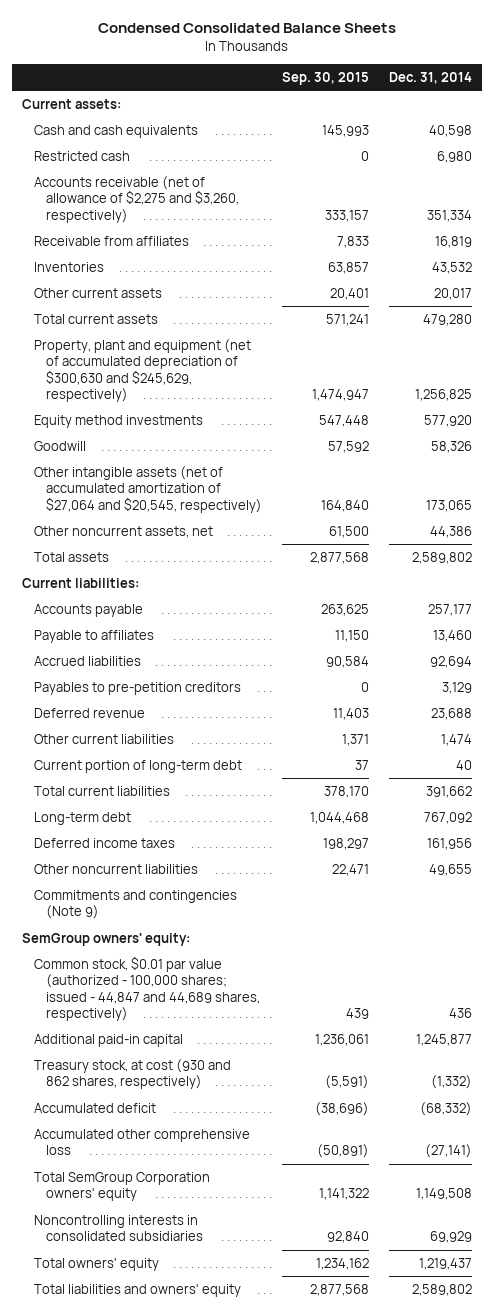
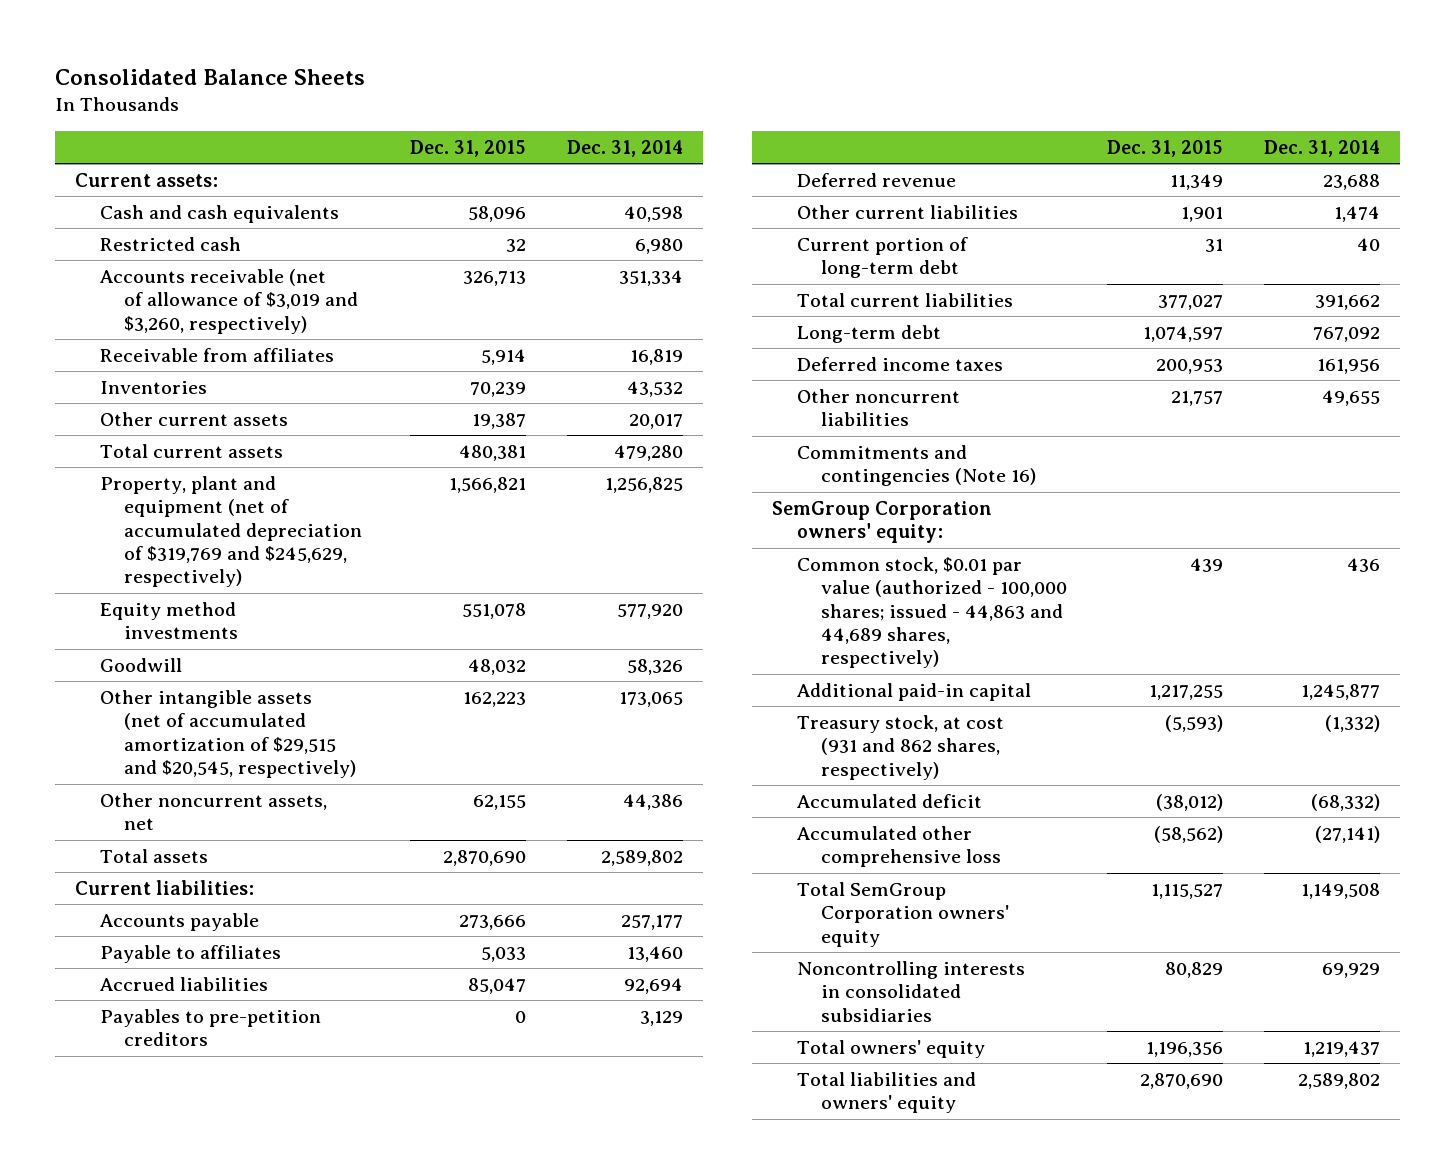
[98,22,397,33] Condensed Consolidated Balance Sheets -> [54,69,365,86] Consolidated Balance Sheets
[281,71,369,85] Sep. 30, 2015 -> none
none -> [410,139,527,157] Dec. 31, 2015
[34,175,239,223] Accounts receivable (net of allowance of $2,275 and $3,260, respectively) -> [99,268,359,334] Accounts receivable (net of allowance of $3,019 and $3,260, respectively)
[34,338,252,402] Property, plant and equipment (net of accumulated depreciation of $300,630 and $245,629, respectively) -> [99,475,363,588] Property, plant and equipment (net of accumulated depreciation of $319,769 and $245,629, respectively)
[34,465,262,513] Other intangible assets (net of accumulated amortization of $27,064 and $20,545, respectively) -> [99,689,357,779] Other intangible assets (net of accumulated amortization of $29,515 and $20,545, respectively)
[34,889,238,920] Commitments and contingencies (Note 9) -> [796,444,1036,487] Commitments and contingencies (Note 16)
[22,932,191,946] SemGroup owners' equity: -> [772,500,993,544] SemGroup Corporation owners' equity:
[34,955,260,1021] Common stock, $0.01 par value (authorized - 100,000 shares; issued - 44,847 and 44,689 shares, respectively) -> [796,556,1067,669] Common stock, $0.01 par value (authorized - 100,000 shares; issued - 44,863 and 44,689 shares, respectively)
[34,1058,232,1090] Treasury stock, at cost (930 and 862 shares, respectively) -> [796,714,1004,780] Treasury stock, at cost (931 and 862 shares, respectively)

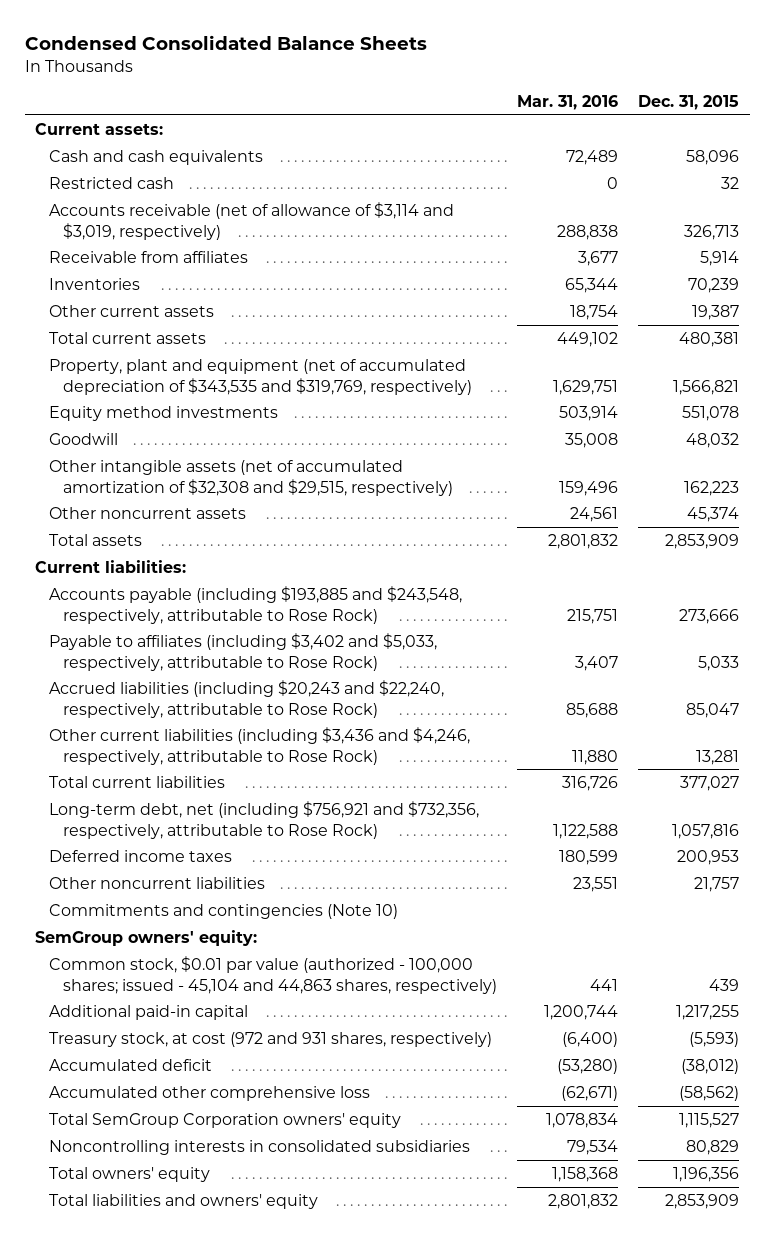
[54,69,365,86] Consolidated Balance Sheets -> [25,35,428,51] Condensed Consolidated Balance Sheets
[566,139,683,157] Dec. 31, 2014 -> none
none -> [516,95,618,111] Mar. 31, 2016
[99,268,359,334] Accounts receivable (net of allowance of $3,019 and $3,260, respectively) -> [48,201,454,240] Accounts receivable (net of allowance of $3,114 and $3,019, respectively)
[99,475,363,588] Property, plant and equipment (net of accumulated depreciation of $319,769 and $245,629, respectively) -> [48,358,472,395] Property, plant and equipment (net of accumulated depreciation of $343,535 and $319,769, respectively)
[99,689,357,779] Other intangible assets (net of accumulated amortization of $29,515 and $20,545, respectively) -> [48,459,453,496] Other intangible assets (net of accumulated amortization of $32,308 and $29,515, respectively)
[99,792,327,831] Other noncurrent assets, net -> [48,506,246,519] Other noncurrent assets
[473,794,527,810] 62,155 -> [687,506,740,522] 45,374
[443,849,527,866] 2,870,690 -> [665,533,740,549] 2,853,909
[99,1008,321,1047] Payables to pre-petition creditors -> none
[796,172,956,187] Deferred revenue -> none
[796,236,968,279] Current portion of long-term debt -> none
[99,912,259,931] Accounts payable -> [48,585,462,624] Accounts payable (including $193,885 and $243,548, respectively, attributable to Rose Rock)
[99,944,281,963] Payable to affiliates -> [48,632,437,671] Payable to affiliates (including $3,402 and $5,033, respectively, attributable to Rose Rock)
[99,976,268,991] Accrued liabilities -> [48,679,444,718] Accrued liabilities (including $20,243 and $22,240, respectively, attributable to Rose Rock)
[796,204,1018,219] Other current liabilities -> [48,726,470,765] Other current liabilities (including $3,436 and $4,246, respectively, attributable to Rose Rock)
[1181,206,1224,222] 1,901 -> [696,749,740,765] 13,281
[796,324,941,343] Long-term debt -> [48,800,479,839] Long-term debt, net (including $756,921 and $732,356, respectively, attributable to Rose Rock)
[1143,325,1224,342] 1,074,597 -> [672,823,740,839] 1,057,816
[796,444,1036,487] Commitments and contingencies (Note 16) -> [48,903,398,919] Commitments and contingencies (Note 10)
[772,500,993,544] SemGroup Corporation owners' equity: -> [35,929,258,946] SemGroup owners' equity:
[796,556,1067,669] Common stock, $0.01 par value (authorized - 100,000 shares; issued - 44,863 and 44,689 shares, respectively) -> [48,955,497,994] Common stock, $0.01 par value (authorized - 100,000 shares; issued - 45,104 and 44,863 shares, respectively)
[796,714,1004,780] Treasury stock, at cost (931 and 862 shares, respectively) -> [48,1031,492,1047] Treasury stock, at cost (972 and 931 shares, respectively)
[1140,1072,1224,1089] 2,870,690 -> [665,1193,740,1209] 2,853,909

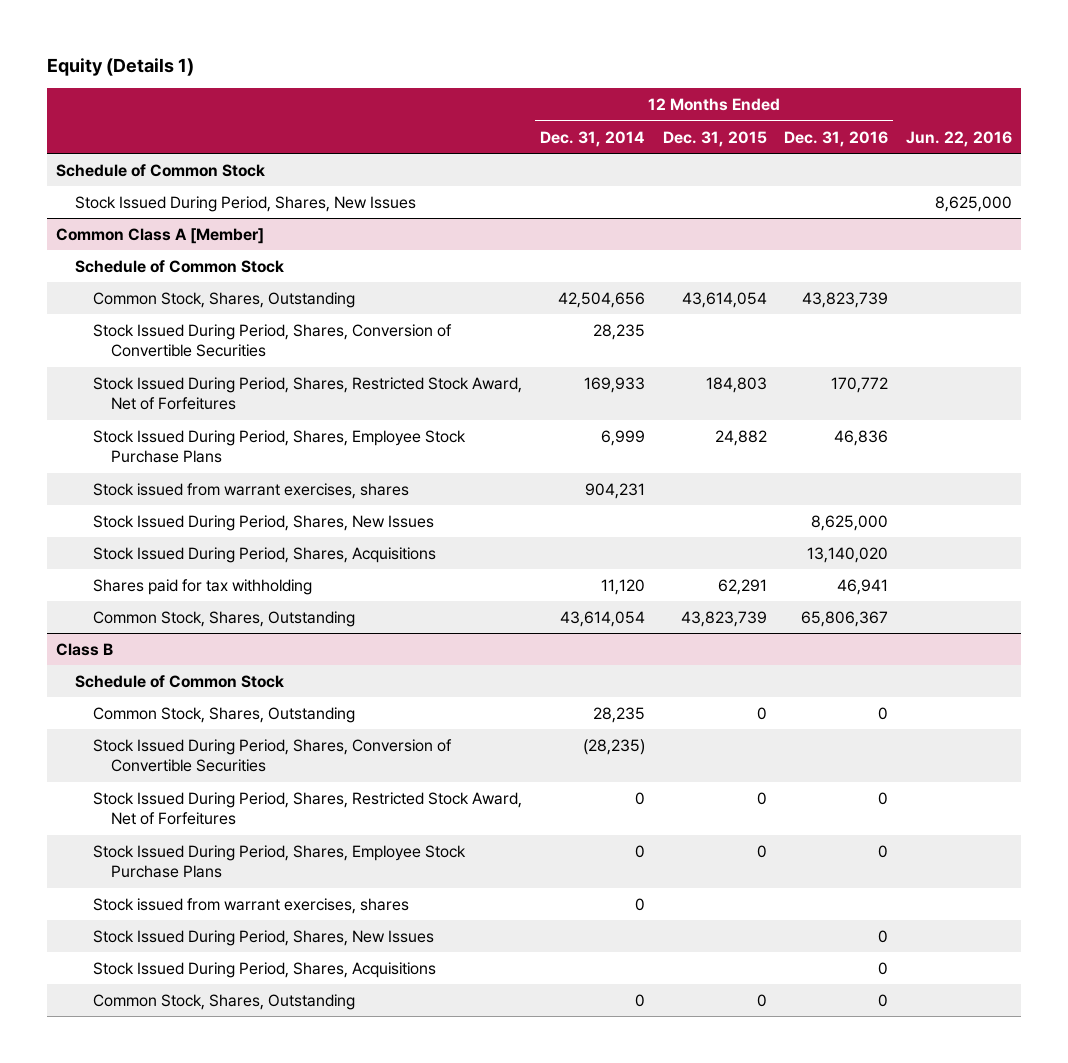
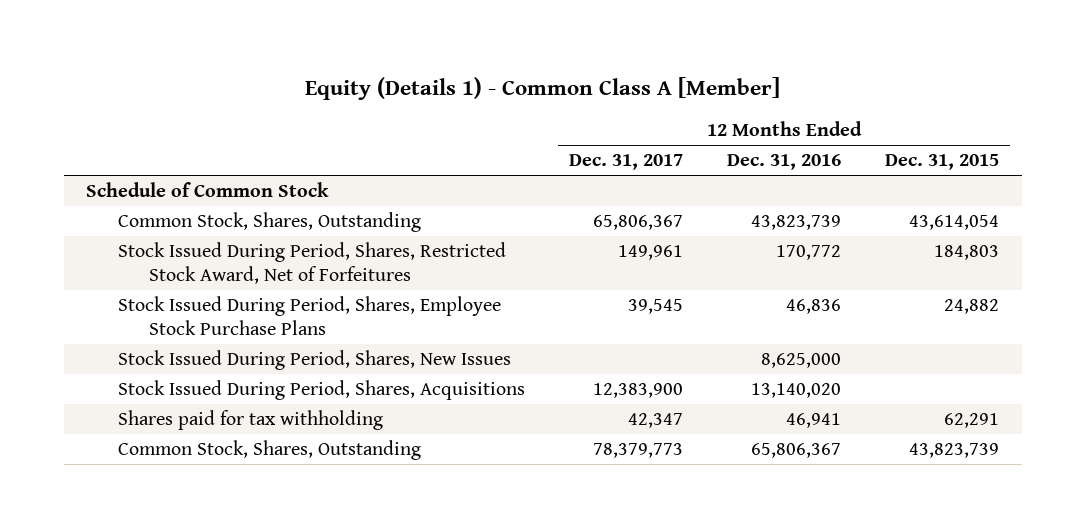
[47,58,195,77] Equity (Details 1) -> [304,76,780,100] Equity (Details 1) - Common Class A [Member]
[539,130,645,147] Dec. 31, 2014 -> none
[906,130,1013,147] Jun. 22, 2016 -> none
none -> [568,154,683,171] Dec. 31, 2017
[74,195,416,212] Stock Issued During Period, Shares, New Issues -> none
[56,227,265,244] Common Class A [Member] -> none
[74,259,284,273] Schedule of Common Stock -> none
[92,323,452,358] Stock Issued During Period, Shares, Conversion of Convertible Securities -> none
[92,482,409,499] Stock issued from warrant exercises, shares -> none
[56,642,114,656] Class B -> none
[74,674,284,688] Schedule of Common Stock -> none
[92,706,355,723] Common Stock, Shares, Outstanding -> none
[92,738,452,773] Stock Issued During Period, Shares, Conversion of Convertible Securities -> none
[92,791,522,826] Stock Issued During Period, Shares, Restricted Stock Award, Net of Forfeitures -> none
[92,844,466,879] Stock Issued During Period, Shares, Employee Stock Purchase Plans -> none
[92,897,409,914] Stock issued from warrant exercises, shares -> none
[92,929,434,946] Stock Issued During Period, Shares, New Issues -> none
[92,961,436,978] Stock Issued During Period, Shares, Acquisitions -> none
[92,993,355,1010] Common Stock, Shares, Outstanding -> none

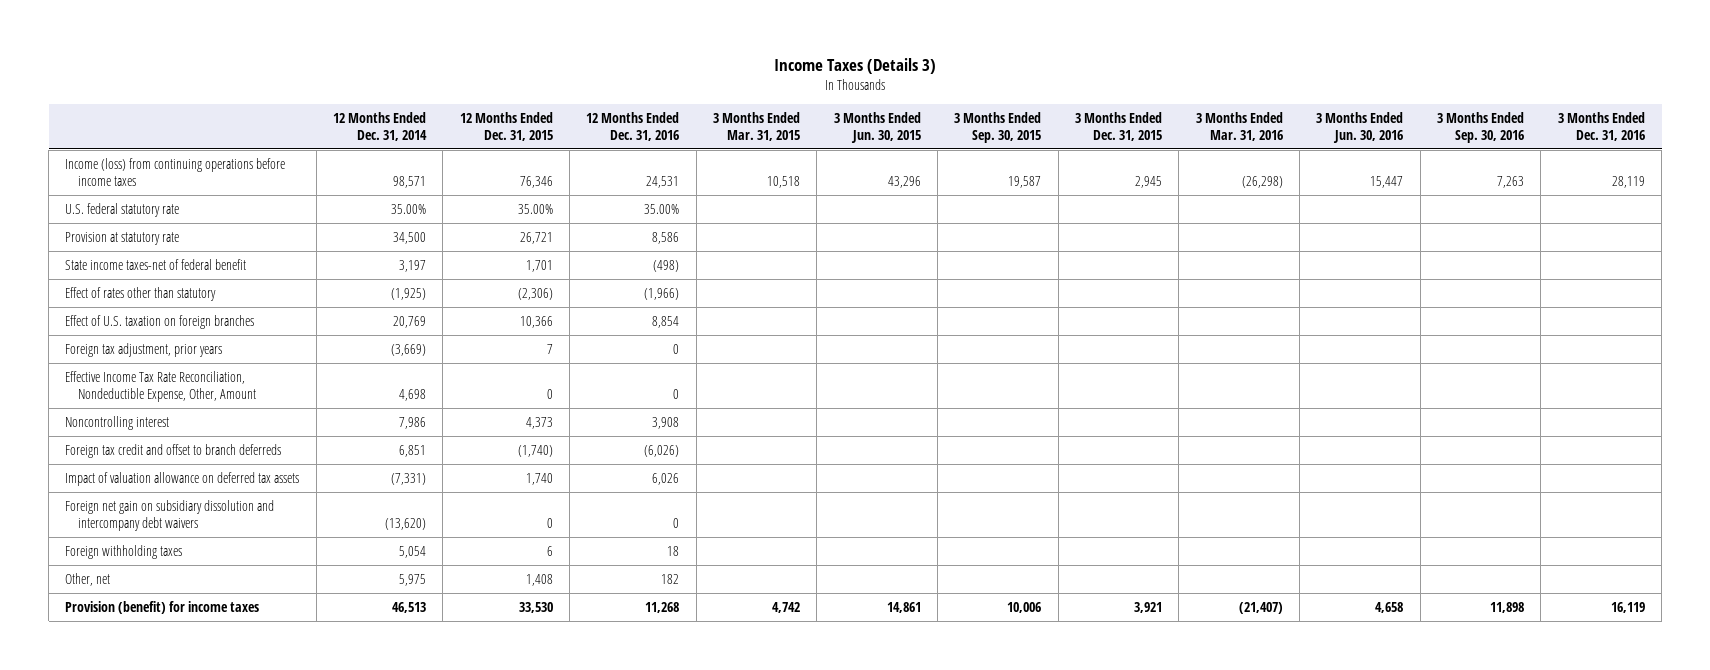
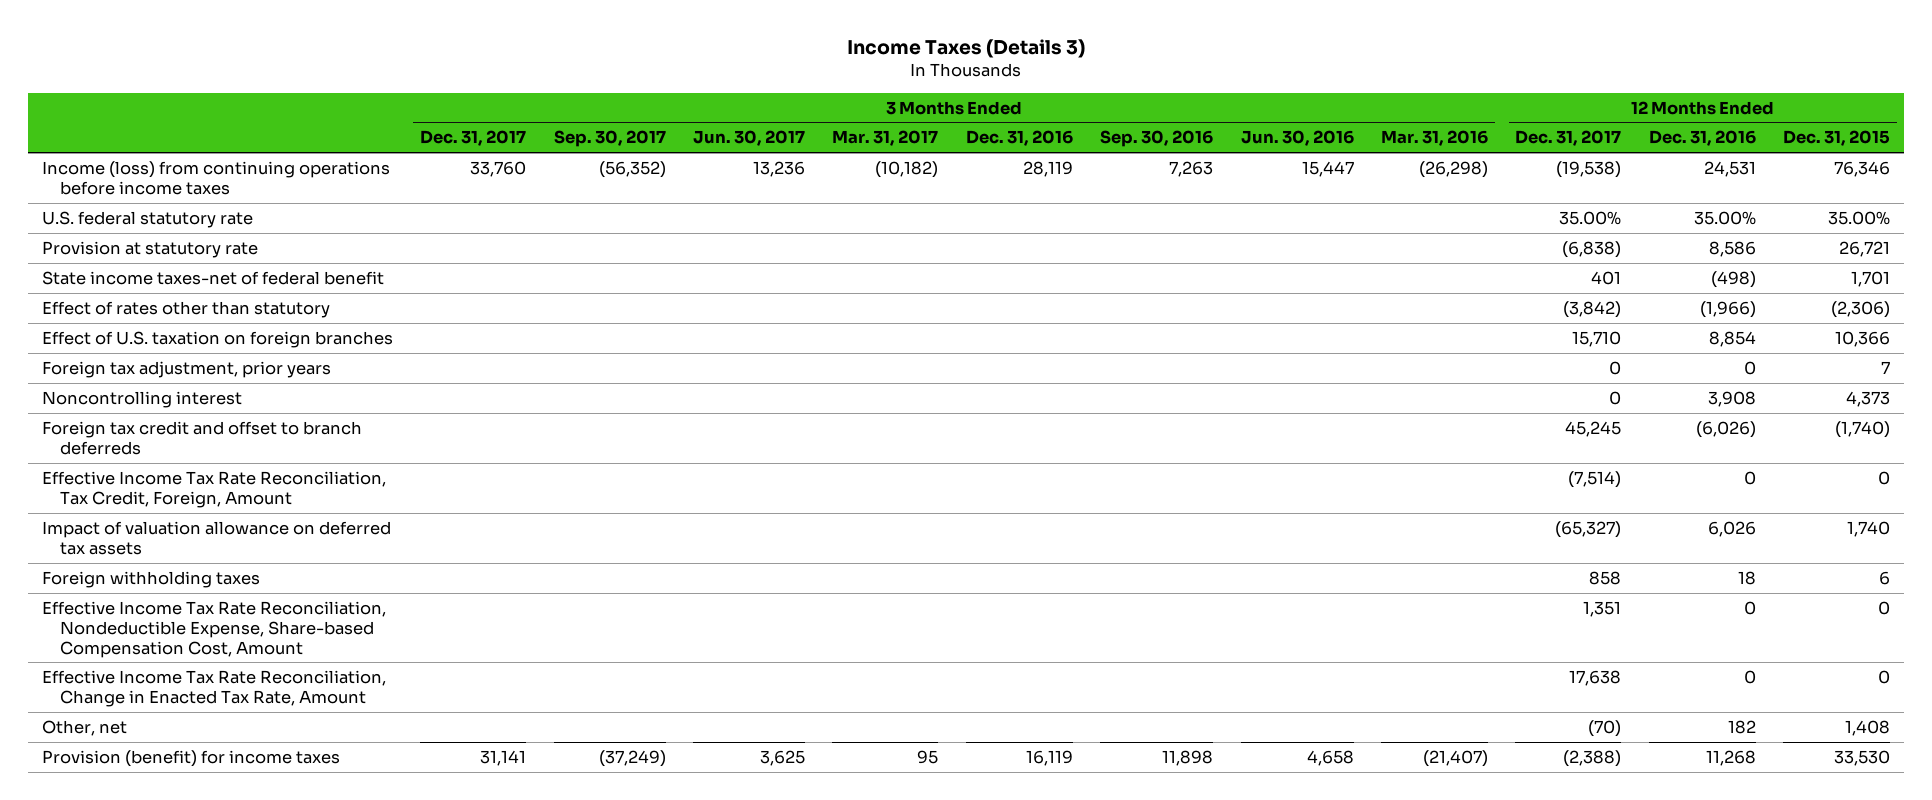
[333,111,428,142] 12 Months Ended Dec. 31, 2014 -> none
[713,111,801,142] 3 Months Ended Mar. 31, 2015 -> none
[833,111,921,144] 3 Months Ended Jun. 30, 2015 -> none
[954,111,1042,144] 3 Months Ended Sep. 30, 2015 -> none
[1075,111,1163,142] 3 Months Ended Dec. 31, 2015 -> none
none -> [420,130,527,147] Dec. 31, 2017
none -> [553,130,666,148] Sep. 30, 2017
none -> [692,130,805,147] Jun. 30, 2017
none -> [832,130,939,147] Mar. 31, 2017
none -> [1515,130,1622,147] Dec. 31, 2017
[65,370,256,403] Effective Income Tax Rate Reconciliation, Nondeductible Expense, Other, Amount -> none
none -> [41,470,386,508] Effective Income Tax Rate Reconciliation, Tax Credit, Foreign, Amount
[65,499,275,532] Foreign net gain on subsidiary dissolution and intercompany debt waivers -> none
none -> [41,600,386,658] Effective Income Tax Rate Reconciliation, Nondeductible Expense, Share-based Compensation Cost, Amount
none -> [41,669,386,707] Effective Income Tax Rate Reconciliation, Change in Enacted Tax Rate, Amount

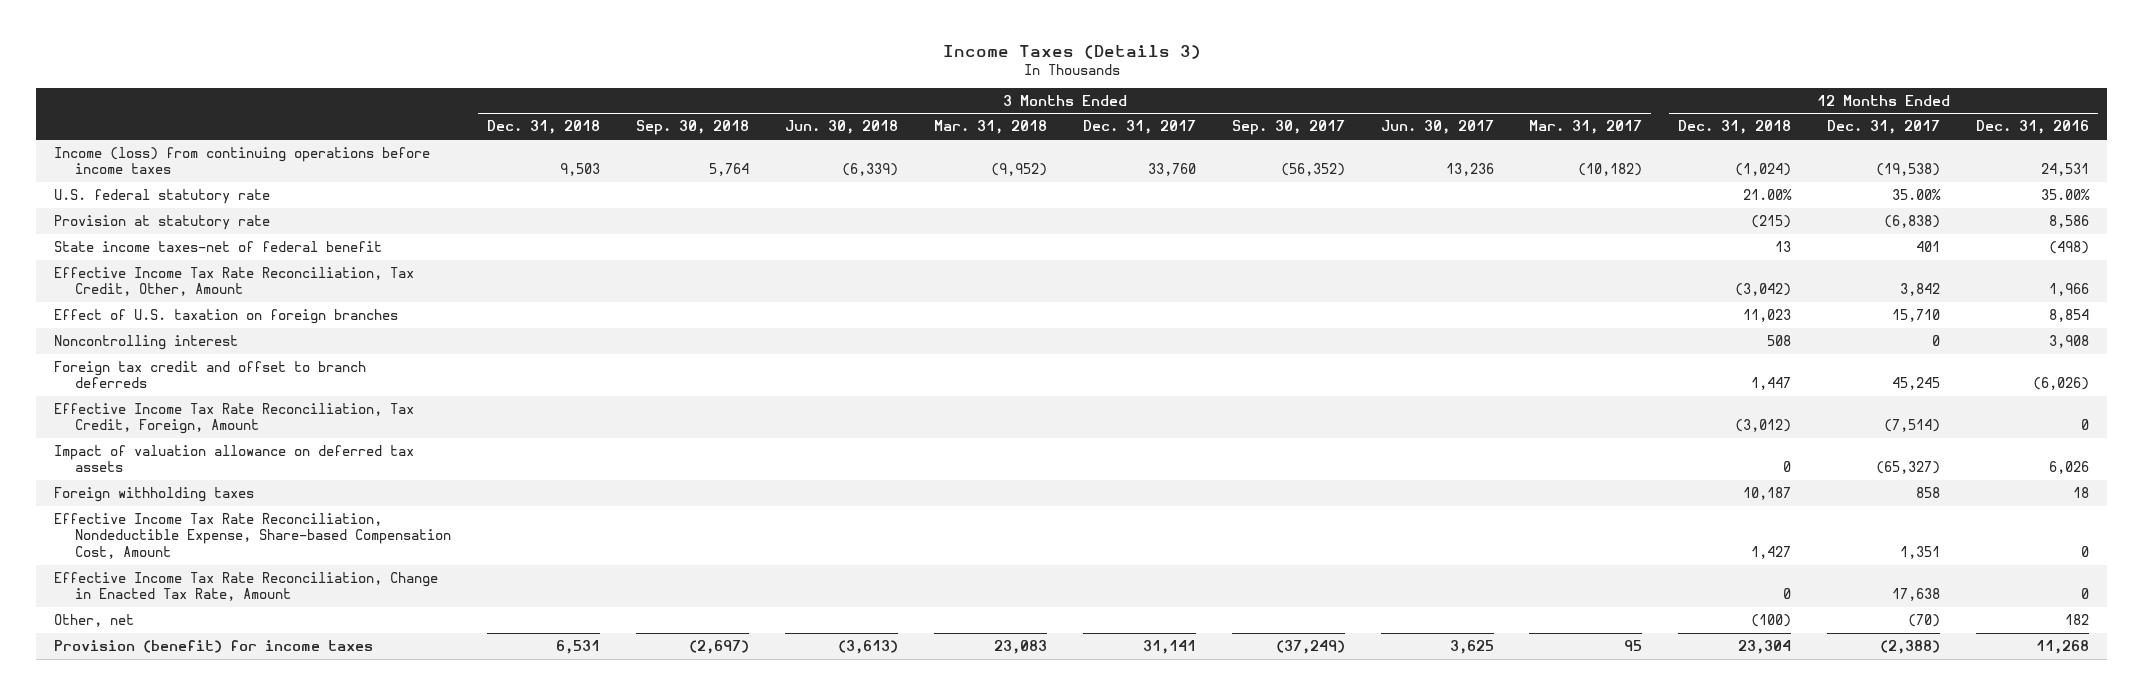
[965,130,1073,147] Dec. 31, 2016 -> none
[1100,130,1214,148] Sep. 30, 2016 -> none
[1240,130,1354,147] Jun. 30, 2016 -> none
[1380,130,1488,147] Mar. 31, 2016 -> none
[1783,130,1891,147] Dec. 31, 2015 -> none
none -> [487,120,601,135] Dec. 31, 2018
none -> [636,120,750,136] Sep. 30, 2018
none -> [784,120,898,135] Jun. 30, 2018
none -> [933,120,1047,135] Mar. 31, 2018
none -> [1678,120,1792,135] Dec. 31, 2018
[41,300,330,318] Effect of rates other than statutory -> none
none -> [54,266,415,297] Effective Income Tax Rate Reconciliation, Tax Credit, Other, Amount
[41,360,331,378] Foreign tax adjustment, prior years -> none

